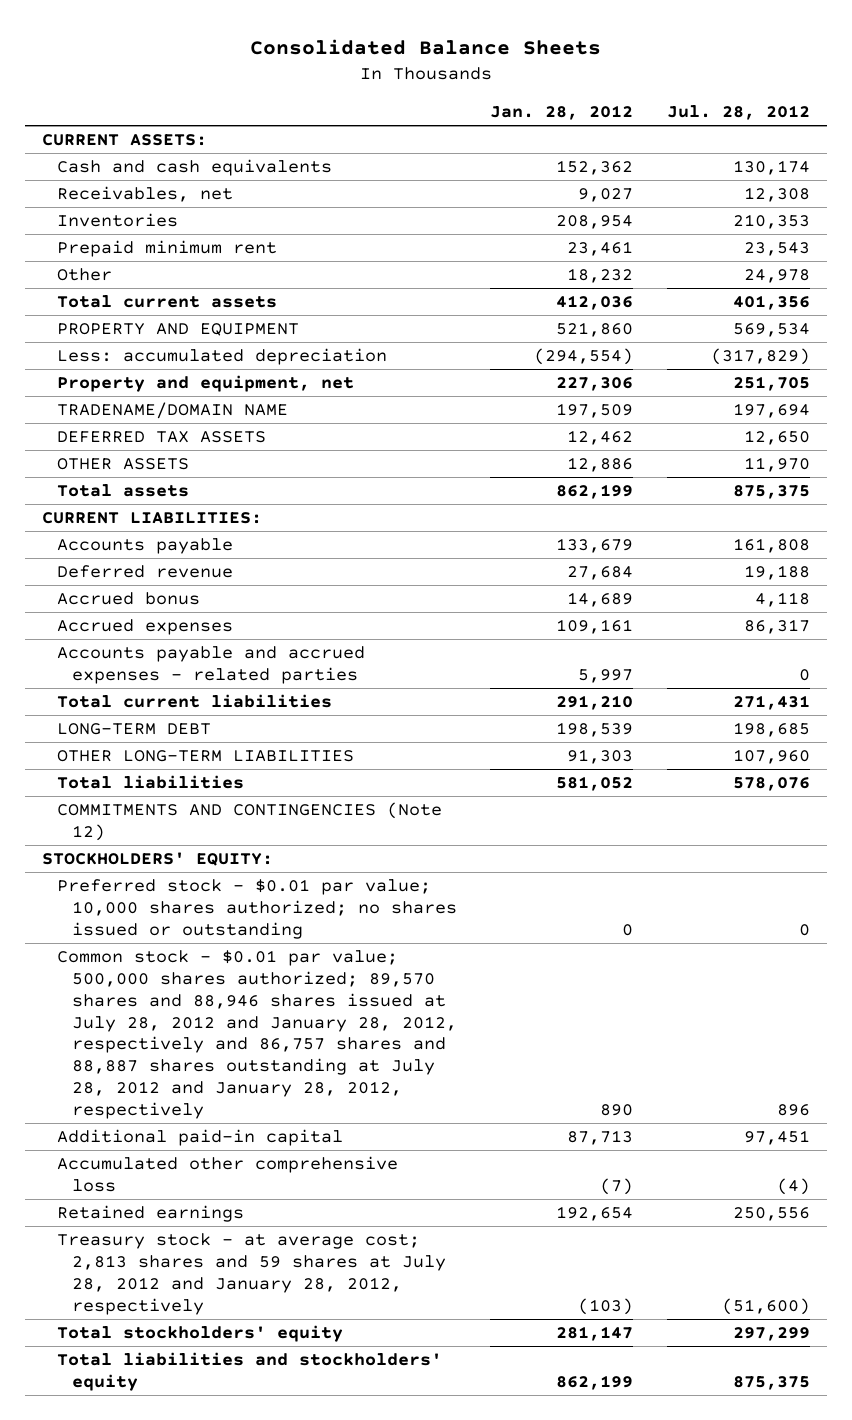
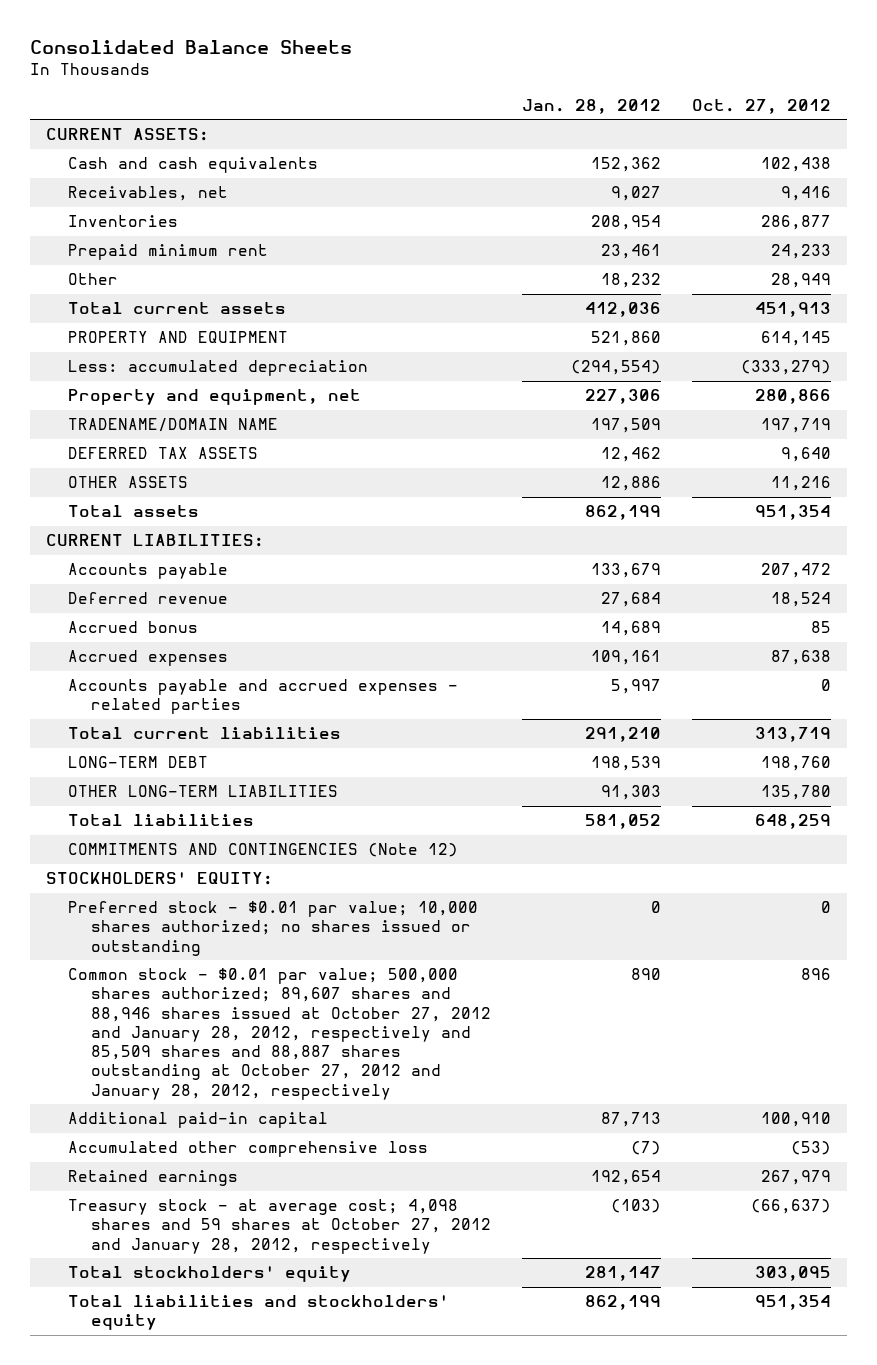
[667,105,811,121] Jul. 28, 2012 -> none
none -> [692,98,832,114] Oct. 27, 2012
[56,950,457,1119] Common stock - $0.01 par value; 500,000 shares authorized; 89,570 shares and 88,946 shares issued at July 28, 2012 and January 28, 2012, respectively and 86,757 shares and 88,887 shares outstanding at July 28, 2012 and January 28, 2012, respectively -> [68,968,492,1100] Common stock - $0.01 par value; 500,000 shares authorized; 89,607 shares and 88,946 shares issued at October 27, 2012 and January 28, 2012, respectively and 85,509 shares and 88,887 shares outstanding at October 27, 2012 and January 28, 2012, respectively
[56,1233,446,1315] Treasury stock - at average cost; 2,813 shares and 59 shares at July 28, 2012 and January 28, 2012, respectively -> [68,1199,492,1254] Treasury stock - at average cost; 4,098 shares and 59 shares at October 27, 2012 and January 28, 2012, respectively

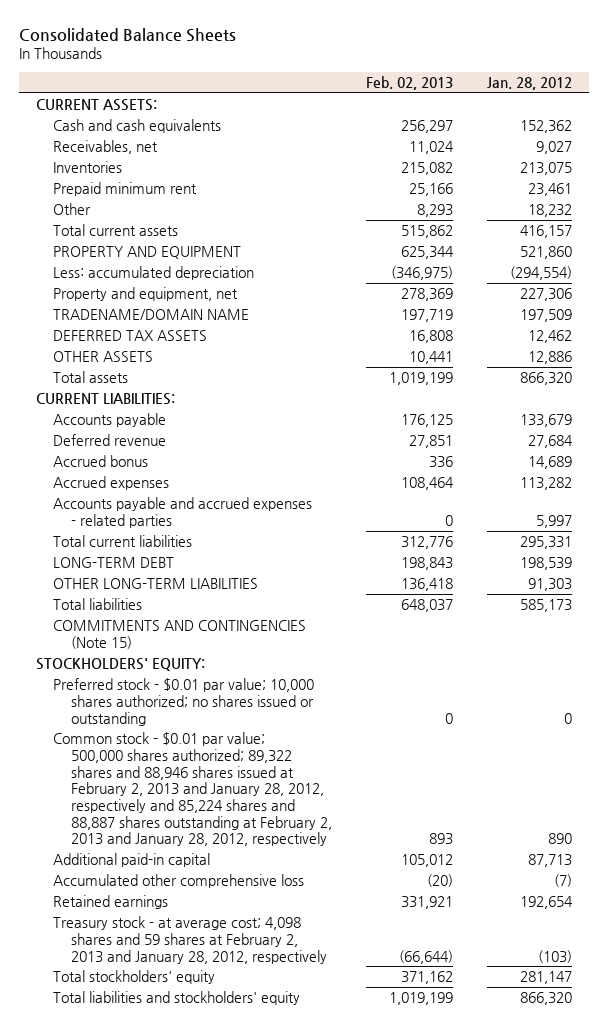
[692,98,832,114] Oct. 27, 2012 -> none
none -> [365,76,453,91] Feb. 02, 2013
[591,215,662,231] 208,954 -> [519,162,572,176] 213,075
[585,302,662,318] 412,036 -> [519,225,572,239] 416,157
[585,505,662,521] 862,199 -> [519,372,572,386] 866,320
[591,650,662,666] 109,161 -> [519,477,572,491] 113,282
[585,727,662,743] 291,210 -> [519,536,572,550] 295,331
[585,814,662,830] 581,052 -> [519,599,572,613] 585,173
[68,843,459,858] COMMITMENTS AND CONTINGENCIES (Note 12) -> [53,620,307,649] COMMITMENTS AND CONTINGENCIES (Note 15)
[68,968,492,1100] Common stock - $0.01 par value; 500,000 shares authorized; 89,607 shares and 88,946 shares issued at October 27, 2012 and January 28, 2012, respectively and 85,509 shares and 88,887 shares outstanding at October 27, 2012 and January 28, 2012, respectively -> [53,732,332,847] Common stock - $0.01 par value; 500,000 shares authorized; 89,322 shares and 88,946 shares issued at February 2, 2013 and January 28, 2012, respectively and 85,224 shares and 88,887 shares outstanding at February 2, 2013 and January 28, 2012, respectively
[68,1199,492,1254] Treasury stock - at average cost; 4,098 shares and 59 shares at October 27, 2012 and January 28, 2012, respectively -> [53,916,327,964] Treasury stock - at average cost; 4,098 shares and 59 shares at February 2, 2013 and January 28, 2012, respectively
[585,1295,662,1311] 862,199 -> [519,992,572,1006] 866,320

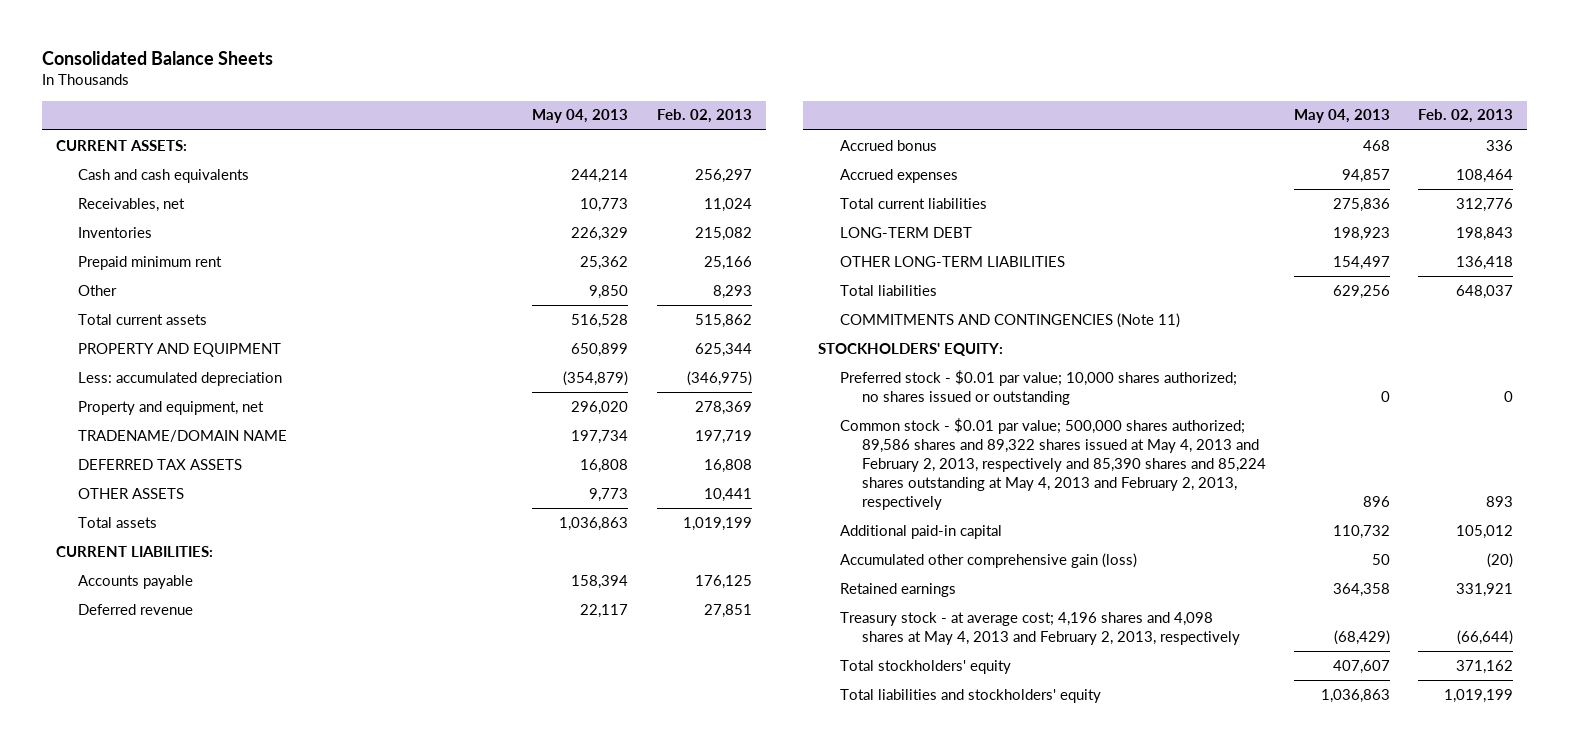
[486,77,572,91] Jan. 28, 2012 -> none
none -> [532,109,629,124] May 04, 2013
[53,497,313,528] Accounts payable and accrued expenses - related parties -> none
[53,620,307,649] COMMITMENTS AND CONTINGENCIES (Note 15) -> [839,312,1180,328] COMMITMENTS AND CONTINGENCIES (Note 11)
[53,732,332,847] Common stock - $0.01 par value; 500,000 shares authorized; 89,322 shares and 88,946 shares issued at February 2, 2013 and January 28, 2012, respectively and 85,224 shares and 88,887 shares outstanding at February 2, 2013 and January 28, 2012, respectively -> [839,417,1266,511] Common stock - $0.01 par value; 500,000 shares authorized; 89,586 shares and 89,322 shares issued at May 4, 2013 and February 2, 2013, respectively and 85,390 shares and 85,224 shares outstanding at May 4, 2013 and February 2, 2013, respectively
[53,874,305,889] Accumulated other comprehensive loss -> [839,552,1137,568] Accumulated other comprehensive gain (loss)
[53,916,327,964] Treasury stock - at average cost; 4,098 shares and 59 shares at February 2, 2013 and January 28, 2012, respectively -> [839,611,1240,645] Treasury stock - at average cost; 4,196 shares and 4,098 shares at May 4, 2013 and February 2, 2013, respectively

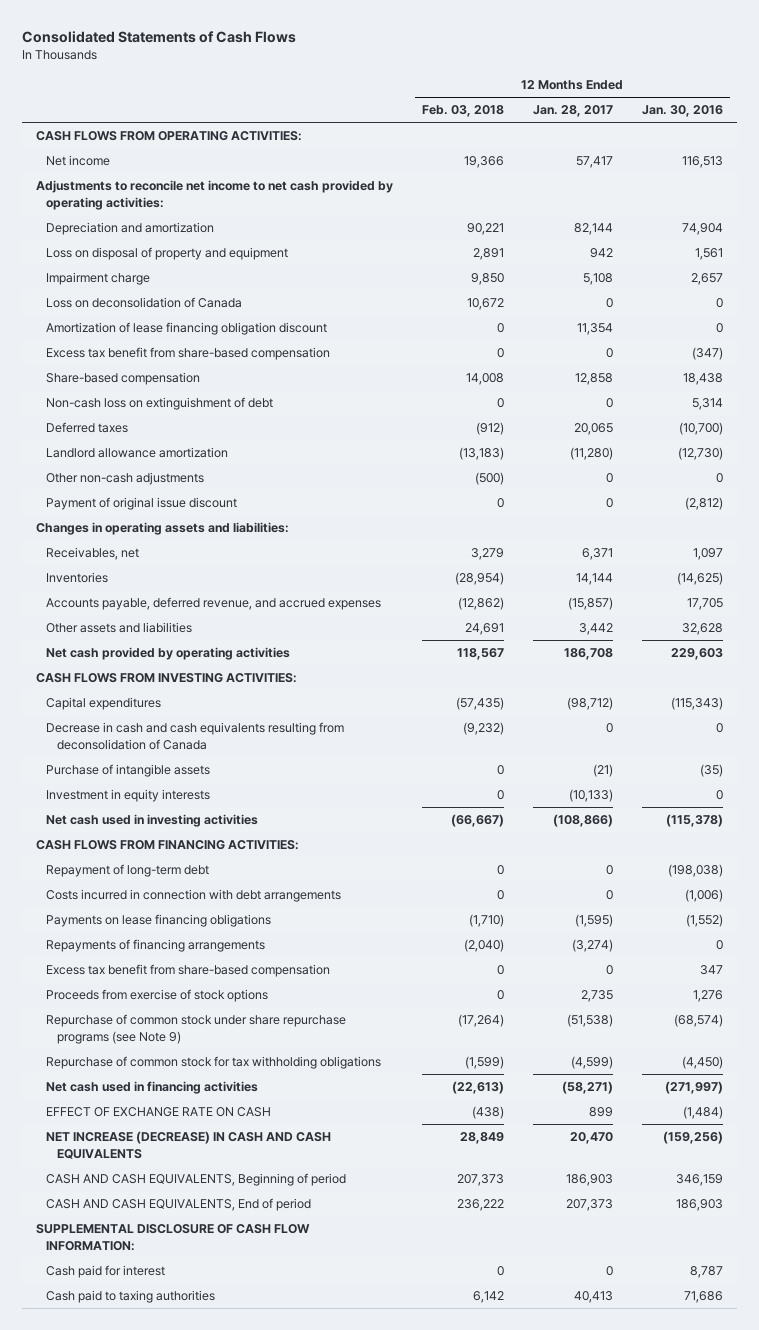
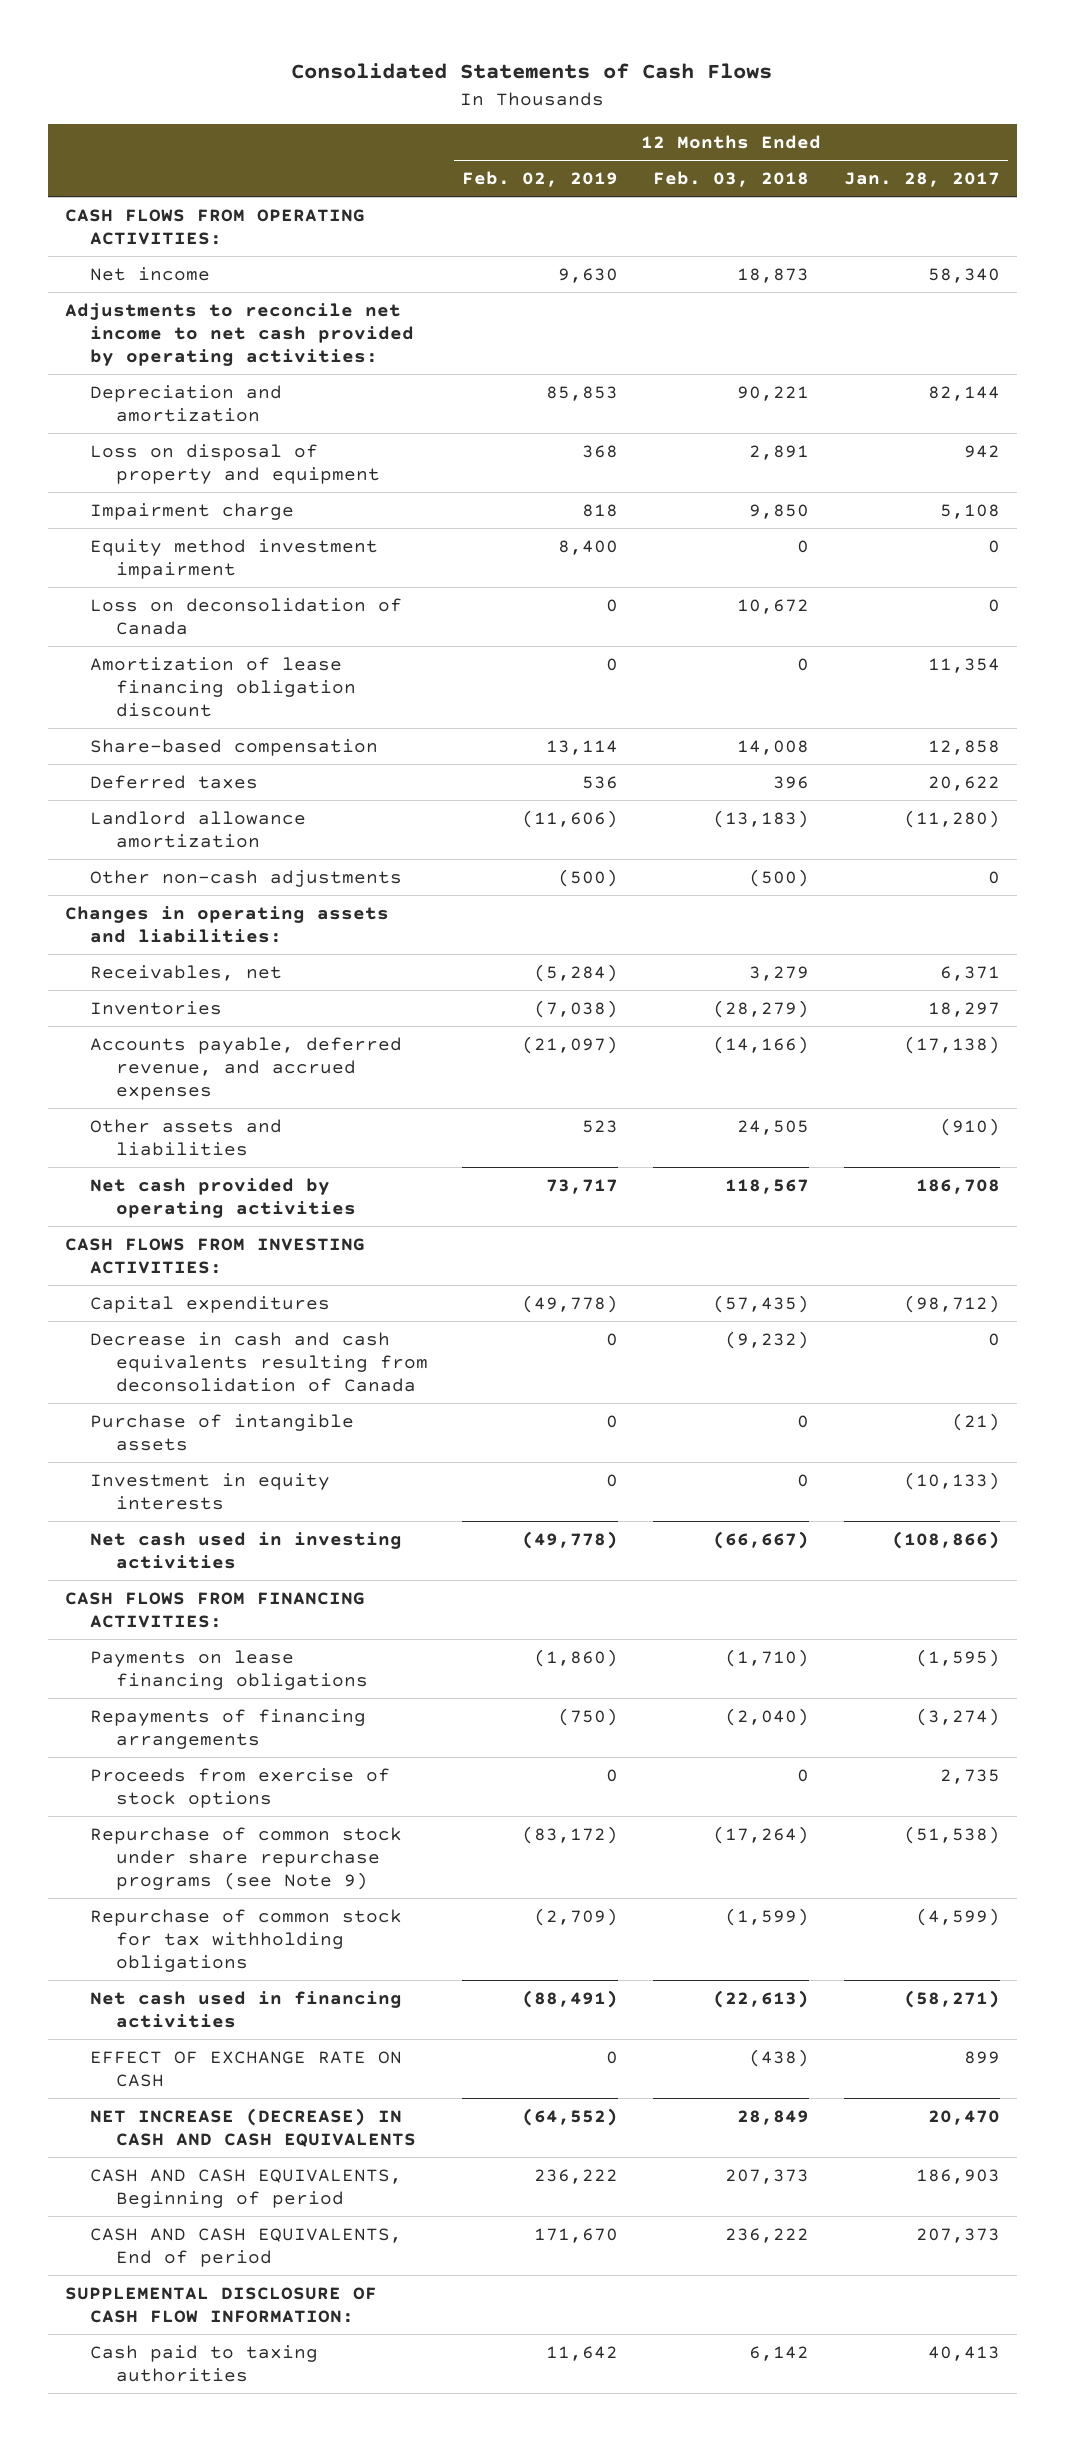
[641,105,723,118] Jan. 30, 2016 -> none
none -> [462,170,619,187] Feb. 02, 2019
[464,156,505,169] 19,366 -> [737,267,810,283] 18,873
[575,156,613,169] 57,417 -> [927,267,1000,283] 58,340
none -> [90,538,379,579] Equity method investment impairment
[46,347,331,361] Excess tax benefit from share-based compensation -> none
[46,397,274,411] Non-cash loss on extinguishment of debt -> none
[476,422,505,436] (912) -> [773,775,810,789] 396
[573,423,613,436] 20,065 -> [927,775,1000,791] 20,622
[46,497,238,511] Payment of original issue discount -> none
[455,572,505,586] (28,954) -> [713,999,810,1018] (28,279)
[575,573,613,586] 14,144 -> [927,1001,1000,1017] 18,297
[458,597,505,611] (12,862) -> [713,1035,810,1054] (14,166)
[567,597,613,611] (15,857) -> [903,1035,1000,1054] (17,138)
[465,623,505,636] 24,691 -> [737,1119,810,1135] 24,505
[578,623,613,636] 3,442 -> [939,1117,1000,1136] (910)
[46,864,210,878] Repayment of long-term debt -> none
[46,889,342,903] Costs incurred in connection with debt arrangements -> none
[46,964,331,978] Excess tax benefit from share-based compensation -> none
[46,1265,166,1279] Cash paid for interest -> none

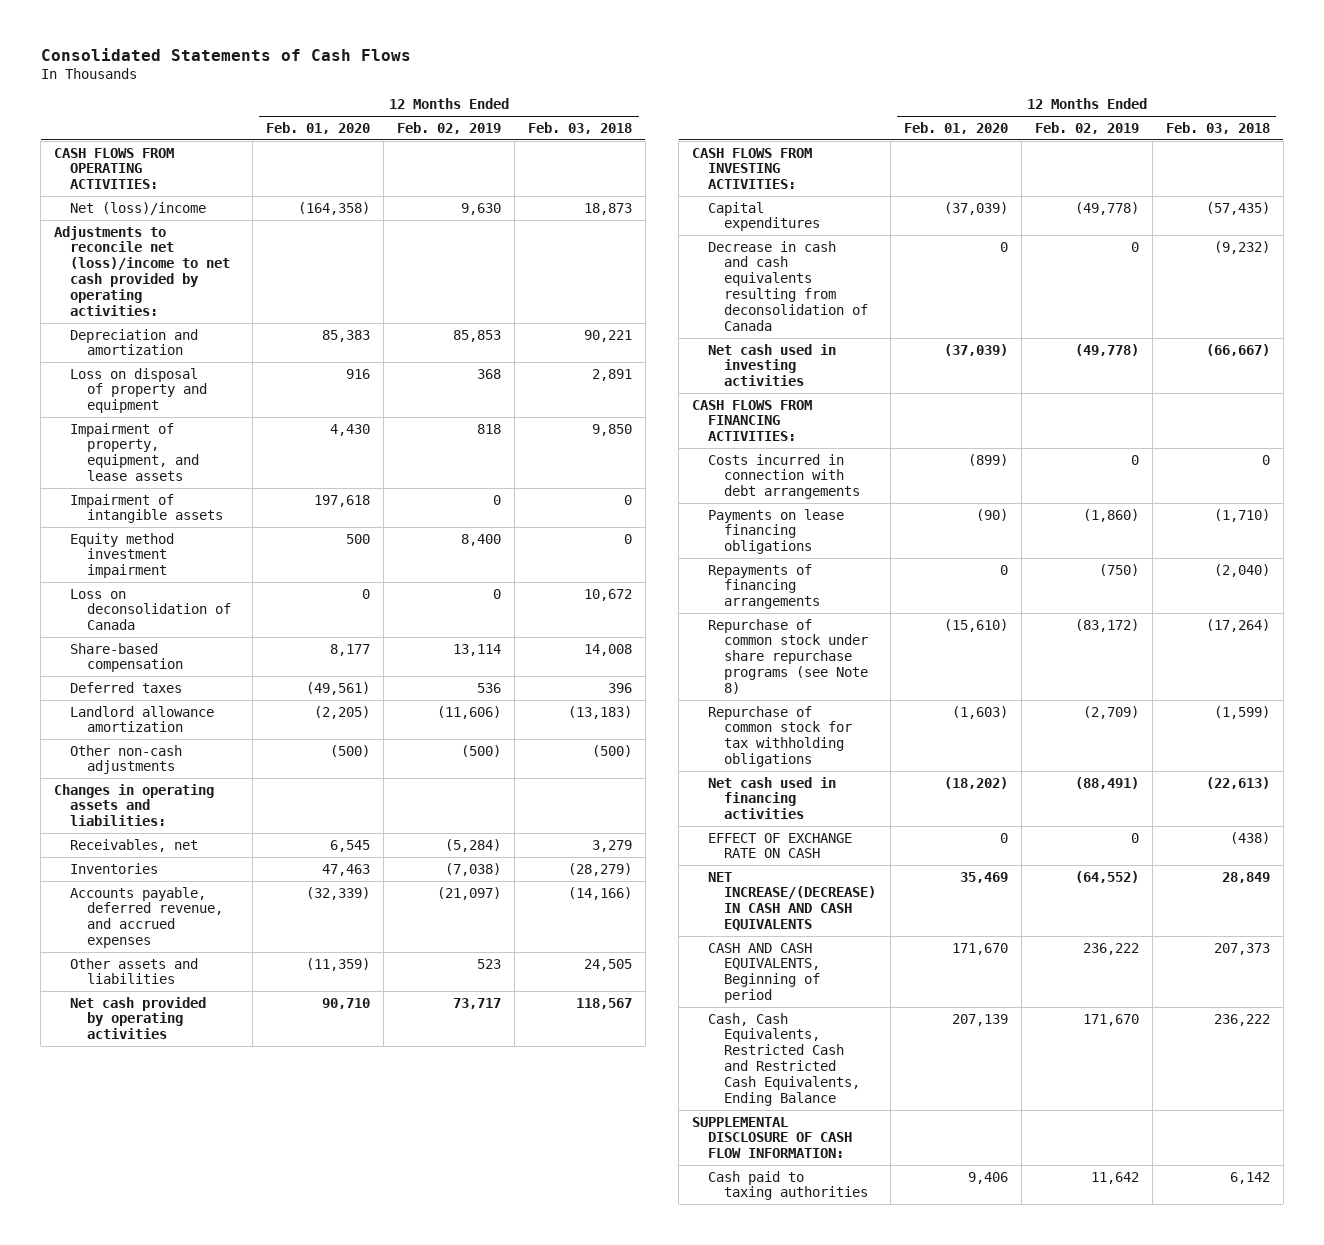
[843,171,1000,187] Jan. 28, 2017 -> none
none -> [265,121,370,134] Feb. 01, 2020
[90,266,211,281] Net income -> [70,201,207,215] Net (loss)/income
[65,302,415,366] Adjustments to reconcile net income to net cash provided by operating activities: -> [54,225,231,316] Adjustments to reconcile net (loss)/income to net cash provided by operating activities:
[90,502,295,520] Impairment charge -> [70,422,199,482] Impairment of property, equipment, and lease assets
none -> [70,493,223,524] Impairment of intangible assets
[90,656,356,717] Amortization of lease financing obligation discount -> none
[90,1413,355,1451] Purchase of intangible assets -> none
[90,1472,331,1510] Investment in equity interests -> none
none -> [708,453,861,500] Costs incurred in connection with debt arrangements
[90,1767,391,1808] Proceeds from exercise of stock options -> none
[90,1826,403,1890] Repurchase of common stock under share repurchase programs (see Note 9) -> [708,618,869,694] Repurchase of common stock under share repurchase programs (see Note 8)
[90,2107,416,2147] NET INCREASE (DECREASE) IN CASH AND CASH EQUIVALENTS -> [708,871,877,932] NET INCREASE/(DECREASE) IN CASH AND CASH EQUIVALENTS
[90,2227,403,2267] CASH AND CASH EQUIVALENTS, End of period -> [708,1012,861,1106] Cash, Cash Equivalents, Restricted Cash and Restricted Cash Equivalents, Ending Balance

